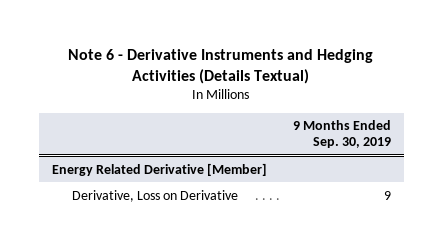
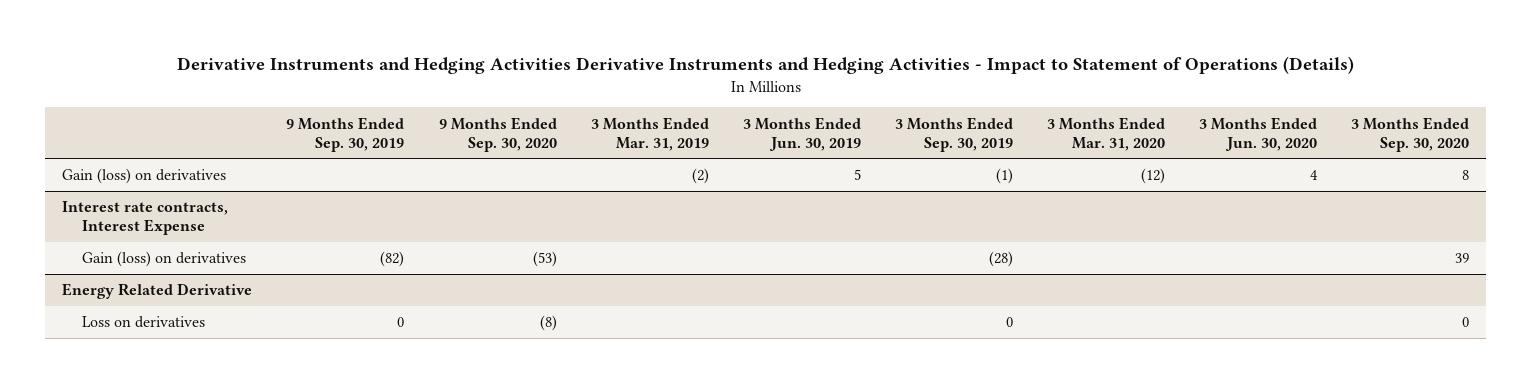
[68,48,374,84] Note 6 - Derivative Instruments and Hedging Activities (Details Textual) -> [176,56,1354,75] Derivative Instruments and Hedging Activities Derivative Instruments and Hedging Activities - Impact to Statement of Operations (Details)
none -> [438,116,557,152] 9 Months Ended Sep. 30, 2020
none -> [590,116,709,151] 3 Months Ended Mar. 31, 2019
none -> [742,116,861,151] 3 Months Ended Jun. 30, 2019
none -> [894,116,1013,152] 3 Months Ended Sep. 30, 2019
none -> [1047,116,1166,151] 3 Months Ended Mar. 31, 2020
none -> [1199,116,1318,151] 3 Months Ended Jun. 30, 2020
none -> [1351,116,1470,152] 3 Months Ended Sep. 30, 2020
none -> [62,168,227,185] Gain (loss) on derivatives
none -> [62,201,229,236] Interest rate contracts, Interest Expense
none -> [82,251,247,268] Gain (loss) on derivatives
[51,162,267,176] Energy Related Derivative [Member] -> [62,283,253,300] Energy Related Derivative
[71,189,238,202] Derivative, Loss on Derivative -> [82,316,206,329] Loss on derivatives
[383,190,391,200] 9 -> [397,317,405,328] 0

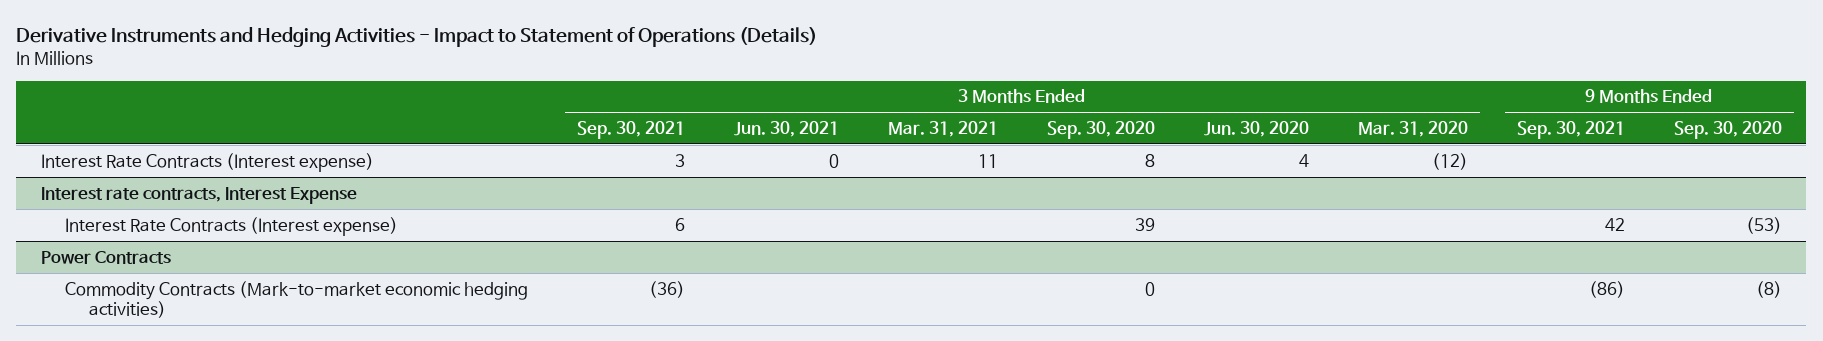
[176,56,1354,75] Derivative Instruments and Hedging Activities Derivative Instruments and Hedging Activities - Impact to Statement of Operations (Details) -> [16,26,818,47] Derivative Instruments and Hedging Activities - Impact to Statement of Operations (Details)
[286,116,405,152] 9 Months Ended Sep. 30, 2019 -> none
[590,116,709,151] 3 Months Ended Mar. 31, 2019 -> none
[742,116,861,151] 3 Months Ended Jun. 30, 2019 -> none
[894,116,1013,152] 3 Months Ended Sep. 30, 2019 -> none
none -> [576,120,685,139] Sep. 30, 2021
none -> [733,120,839,137] Jun. 30, 2021
none -> [887,120,998,137] Mar. 31, 2021
none -> [1516,120,1625,139] Sep. 30, 2021
[62,168,227,185] Gain (loss) on derivatives -> [40,152,374,172] Interest Rate Contracts (Interest expense)
[82,251,247,268] Gain (loss) on derivatives -> [64,216,398,236] Interest Rate Contracts (Interest expense)
[62,283,253,300] Energy Related Derivative -> [40,250,171,264] Power Contracts
[82,316,206,329] Loss on derivatives -> [64,280,528,319] Commodity Contracts (Mark-to-market economic hedging activities)

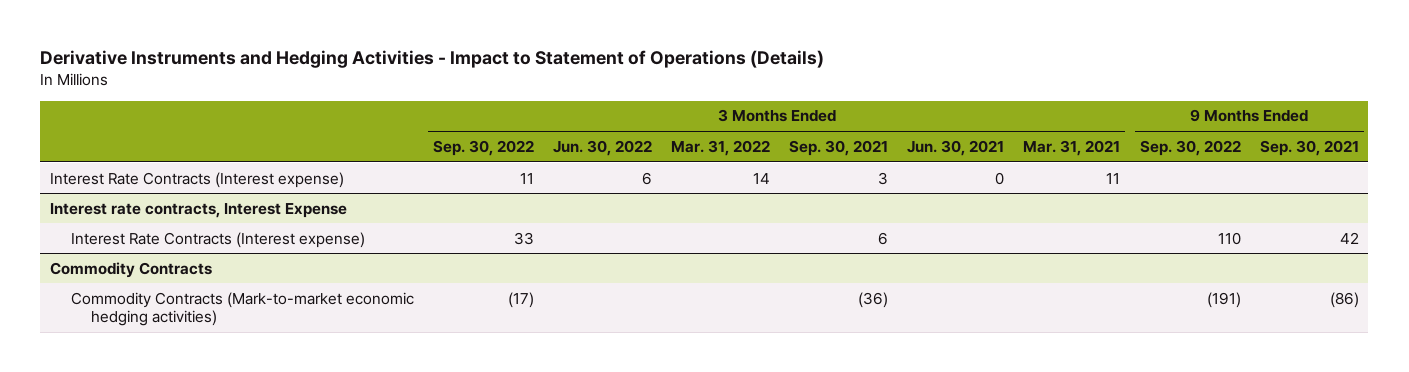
[1046,120,1155,139] Sep. 30, 2020 -> none
[1203,120,1309,137] Jun. 30, 2020 -> none
[1357,120,1468,137] Mar. 31, 2020 -> none
[1673,120,1782,139] Sep. 30, 2020 -> none
none -> [432,139,534,156] Sep. 30, 2022
none -> [552,139,652,156] Jun. 30, 2022
none -> [671,139,771,156] Mar. 31, 2022
none -> [1139,139,1241,156] Sep. 30, 2022
[40,250,171,264] Power Contracts -> [50,261,213,278] Commodity Contracts

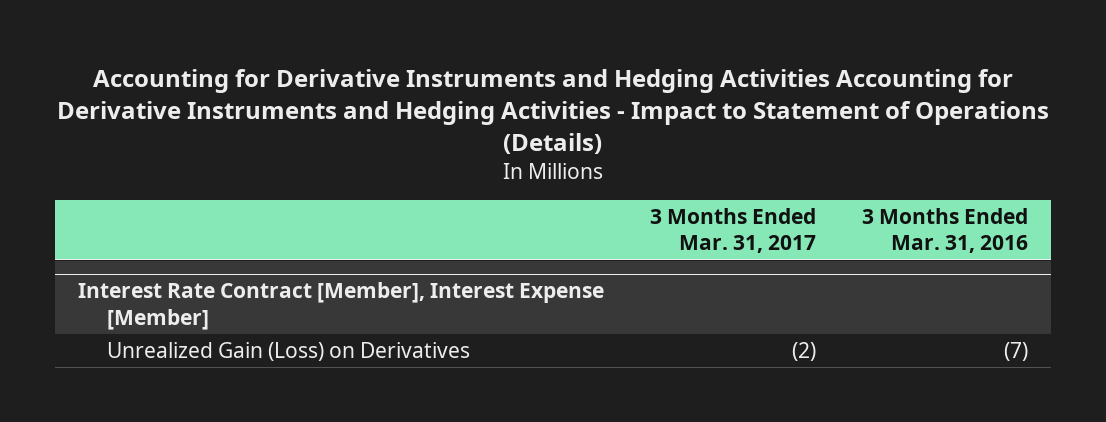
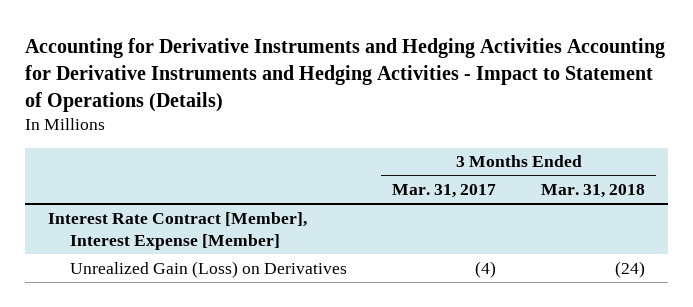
[862,208,1029,254] 3 Months Ended Mar. 31, 2016 -> none
none -> [541,184,646,199] Mar. 31, 2018
[791,342,816,362] (2) -> [475,260,497,278] (4)

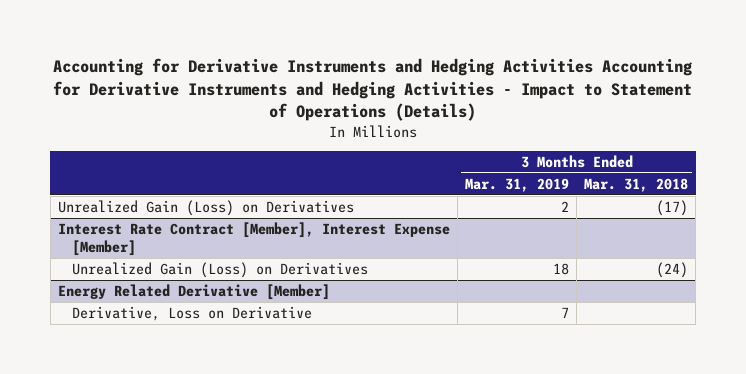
[392,184,497,199] Mar. 31, 2017 -> none
none -> [464,177,569,192] Mar. 31, 2019
none -> [57,200,354,217] Unrealized Gain (Loss) on Derivatives
none -> [57,284,330,301] Energy Related Derivative [Member]
none -> [71,306,312,322] Derivative, Loss on Derivative

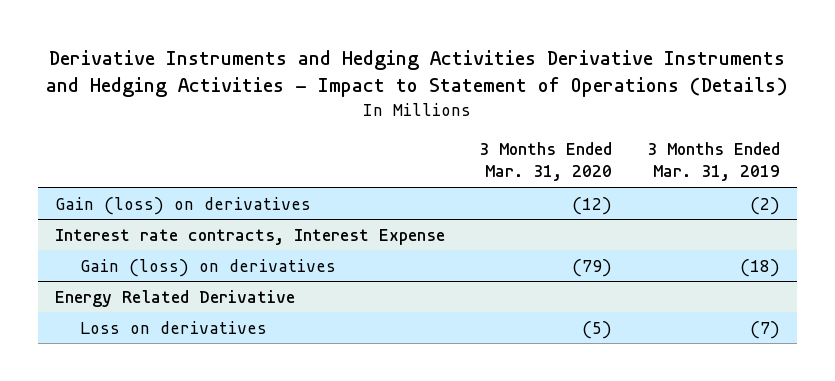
[52,58,692,122] Accounting for Derivative Instruments and Hedging Activities Accounting for Derivative Instruments and Hedging Activities - Impact to Statement of Operations (Details) -> [46,50,789,98] Derivative Instruments and Hedging Activities Derivative Instruments and Hedging Activities - Impact to Statement of Operations (Details)
[584,177,689,192] Mar. 31, 2018 -> none
none -> [479,142,613,182] 3 Months Ended Mar. 31, 2020
[57,200,354,217] Unrealized Gain (Loss) on Derivatives -> [55,196,312,215] Gain (loss) on derivatives
[560,201,569,213] 2 -> [749,196,780,215] (2)
[57,222,450,257] Interest Rate Contract [Member], Interest Expense [Member] -> [55,228,446,245] Interest rate contracts, Interest Expense
[71,262,368,279] Unrealized Gain (Loss) on Derivatives -> [80,258,337,277] Gain (loss) on derivatives
[552,263,569,276] 18 -> [739,258,780,277] (18)
[57,284,330,301] Energy Related Derivative [Member] -> [55,289,296,307] Energy Related Derivative
[71,306,312,322] Derivative, Loss on Derivative -> [80,320,268,334] Loss on derivatives
[560,307,569,319] 7 -> [749,320,780,339] (7)

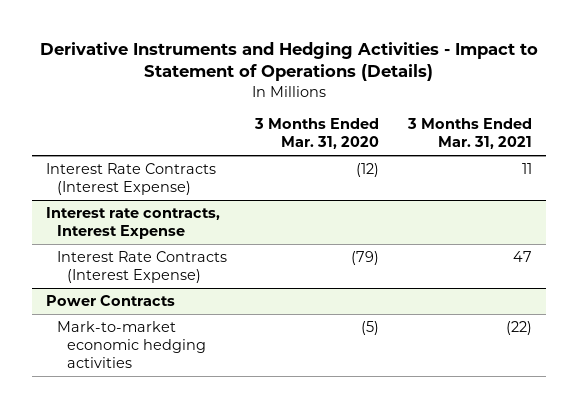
[46,50,789,98] Derivative Instruments and Hedging Activities Derivative Instruments and Hedging Activities - Impact to Statement of Operations (Details) -> [39,41,538,82] Derivative Instruments and Hedging Activities - Impact to Statement of Operations (Details)
[646,142,780,182] 3 Months Ended Mar. 31, 2019 -> none
none -> [406,118,532,150] 3 Months Ended Mar. 31, 2021
[55,196,312,215] Gain (loss) on derivatives -> [46,163,217,196] Interest Rate Contracts (Interest Expense)
[80,258,337,277] Gain (loss) on derivatives -> [56,251,227,284] Interest Rate Contracts (Interest Expense)
[55,289,296,307] Energy Related Derivative -> [46,295,176,307] Power Contracts
[80,320,268,334] Loss on derivatives -> [56,321,206,369] Mark-to-market economic hedging activities

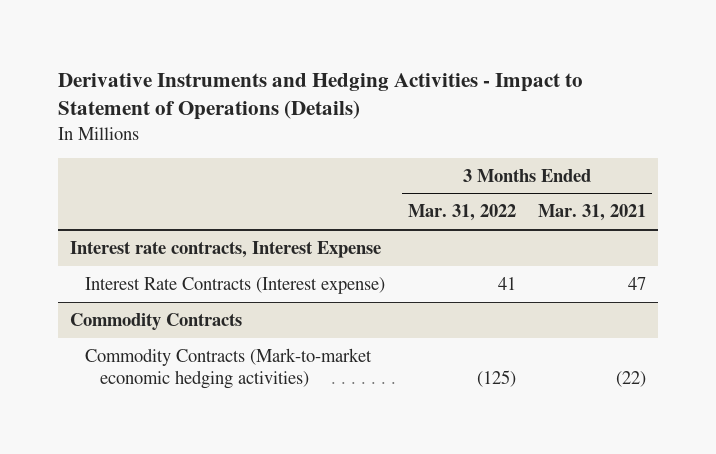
[254,118,380,150] 3 Months Ended Mar. 31, 2020 -> none
none -> [407,204,516,222] Mar. 31, 2022
[46,163,217,196] Interest Rate Contracts (Interest Expense) -> none
[56,251,227,284] Interest Rate Contracts (Interest Expense) -> [84,276,385,294] Interest Rate Contracts (Interest expense)
[46,295,176,307] Power Contracts -> [69,312,242,330] Commodity Contracts
[56,321,206,369] Mark-to-market economic hedging activities -> [84,347,372,390] Commodity Contracts (Mark-to-market economic hedging activities)

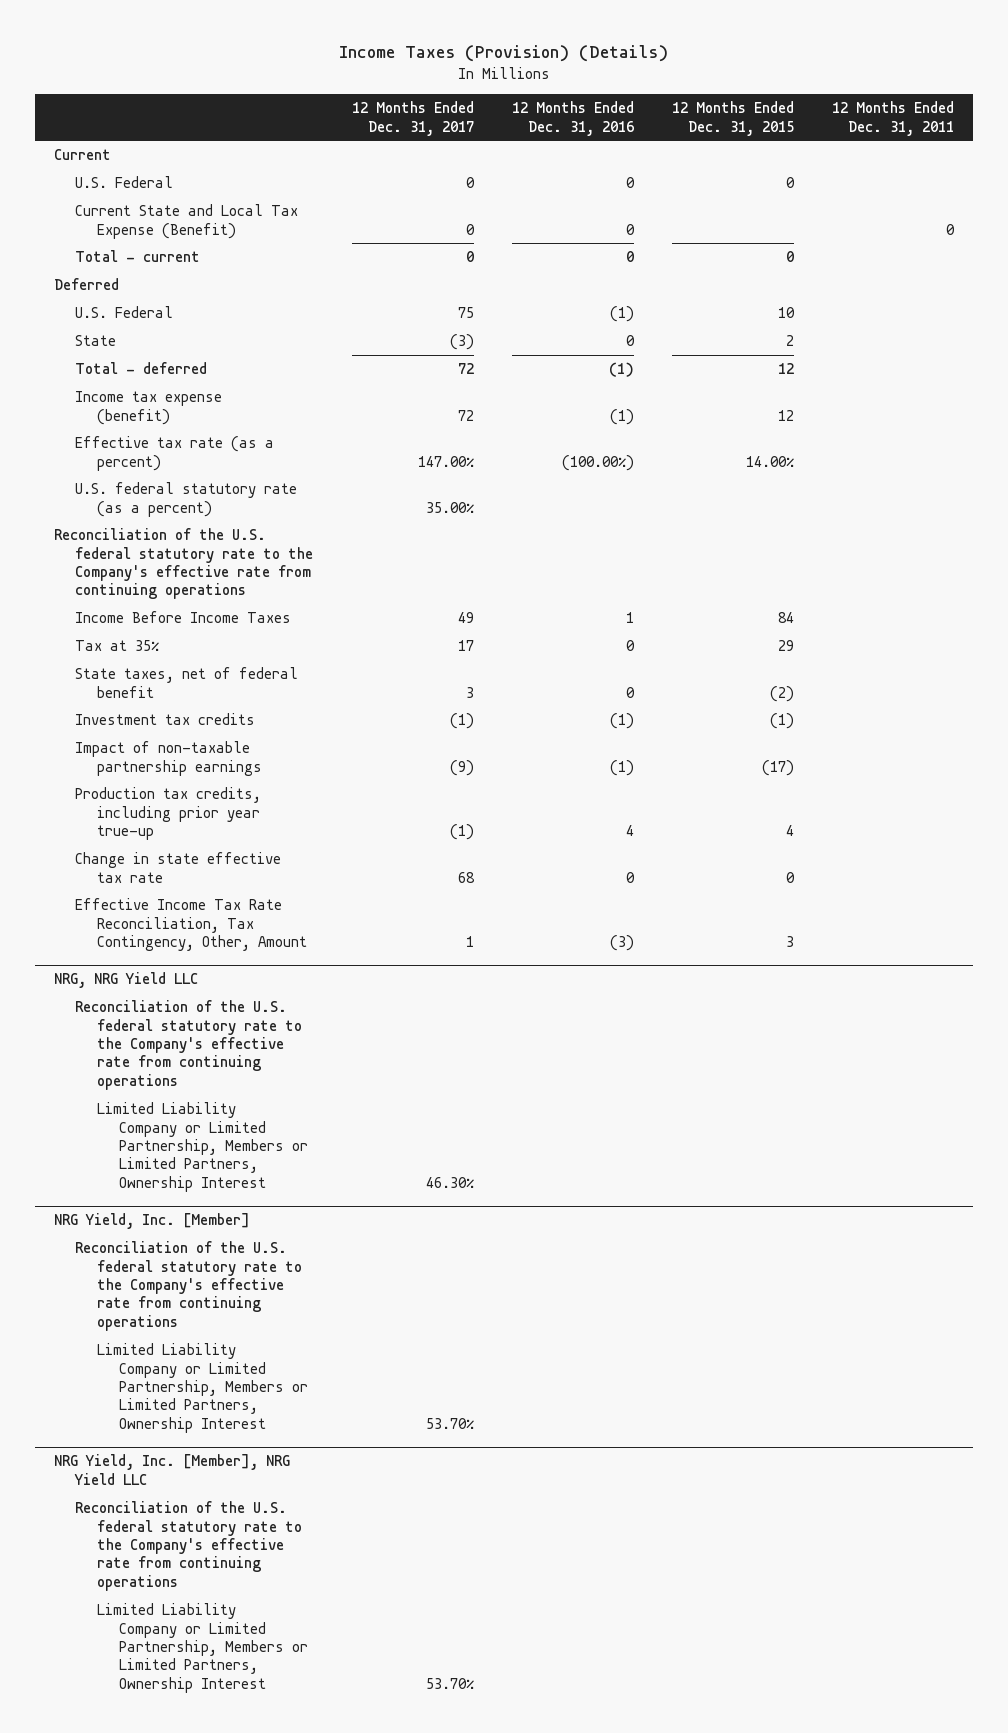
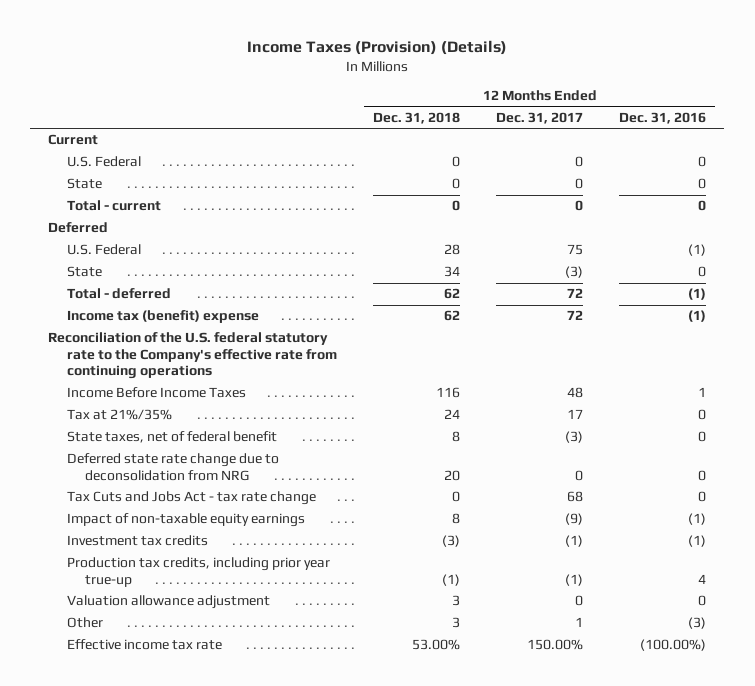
[671,101,794,136] 12 Months Ended Dec. 31, 2015 -> none
[832,101,955,136] 12 Months Ended Dec. 31, 2011 -> none
none -> [372,111,460,124] Dec. 31, 2018
[75,204,299,239] Current State and Local Tax Expense (Benefit) -> [66,178,102,190] State
[75,436,275,471] Effective tax rate (as a percent) -> none
[75,482,298,517] U.S. federal statutory rate (as a percent) -> none
[75,391,223,425] Income tax expense (benefit) -> [66,310,259,324] Income tax (benefit) expense
[457,612,474,624] 49 -> [567,387,584,399] 48
[75,640,160,652] Tax at 35% -> [66,409,172,421] Tax at 21%/35%
[465,686,474,698] 3 -> [565,431,584,444] (3)
none -> [66,453,279,481] Deferred state rate change due to deconsolidation from NRG
none -> [66,491,316,506] Tax Cuts and Jobs Act - tax rate change
none -> [66,513,305,528] Impact of non-taxable equity earnings
[75,741,263,776] Impact of non-taxable partnership earnings -> none
[75,852,282,883] Change in state effective tax rate -> none
[53,972,198,989] NRG, NRG Yield LLC -> none
[75,1000,303,1090] Reconciliation of the U.S. federal statutory rate to the Company's effective rate from continuing operations -> none
[97,1102,309,1192] Limited Liability Company or Limited Partnership, Members or Limited Partners, Ownership Interest -> none
[53,1213,250,1230] NRG Yield, Inc. [Member] -> none
[75,1241,303,1331] Reconciliation of the U.S. federal statutory rate to the Company's effective rate from continuing operations -> none
[97,1343,309,1433] Limited Liability Company or Limited Partnership, Members or Limited Partners, Ownership Interest -> none
[53,1454,290,1485] NRG Yield, Inc. [Member], NRG Yield LLC -> none
[75,1501,303,1591] Reconciliation of the U.S. federal statutory rate to the Company's effective rate from continuing operations -> none
[97,1603,309,1693] Limited Liability Company or Limited Partnership, Members or Limited Partners, Ownership Interest -> none
none -> [66,595,270,610] Valuation allowance adjustment
[75,898,308,952] Effective Income Tax Rate Reconciliation, Tax Contingency, Other, Amount -> [66,617,103,629] Other
none -> [66,639,222,651] Effective income tax rate

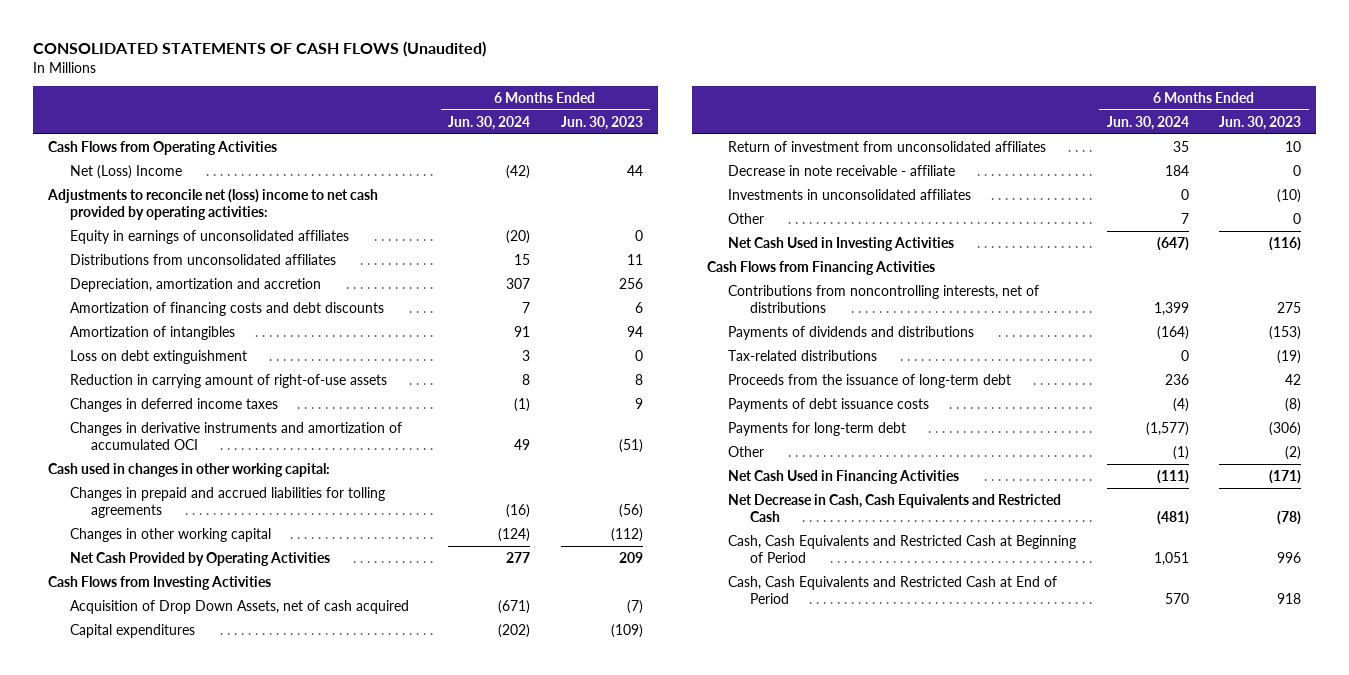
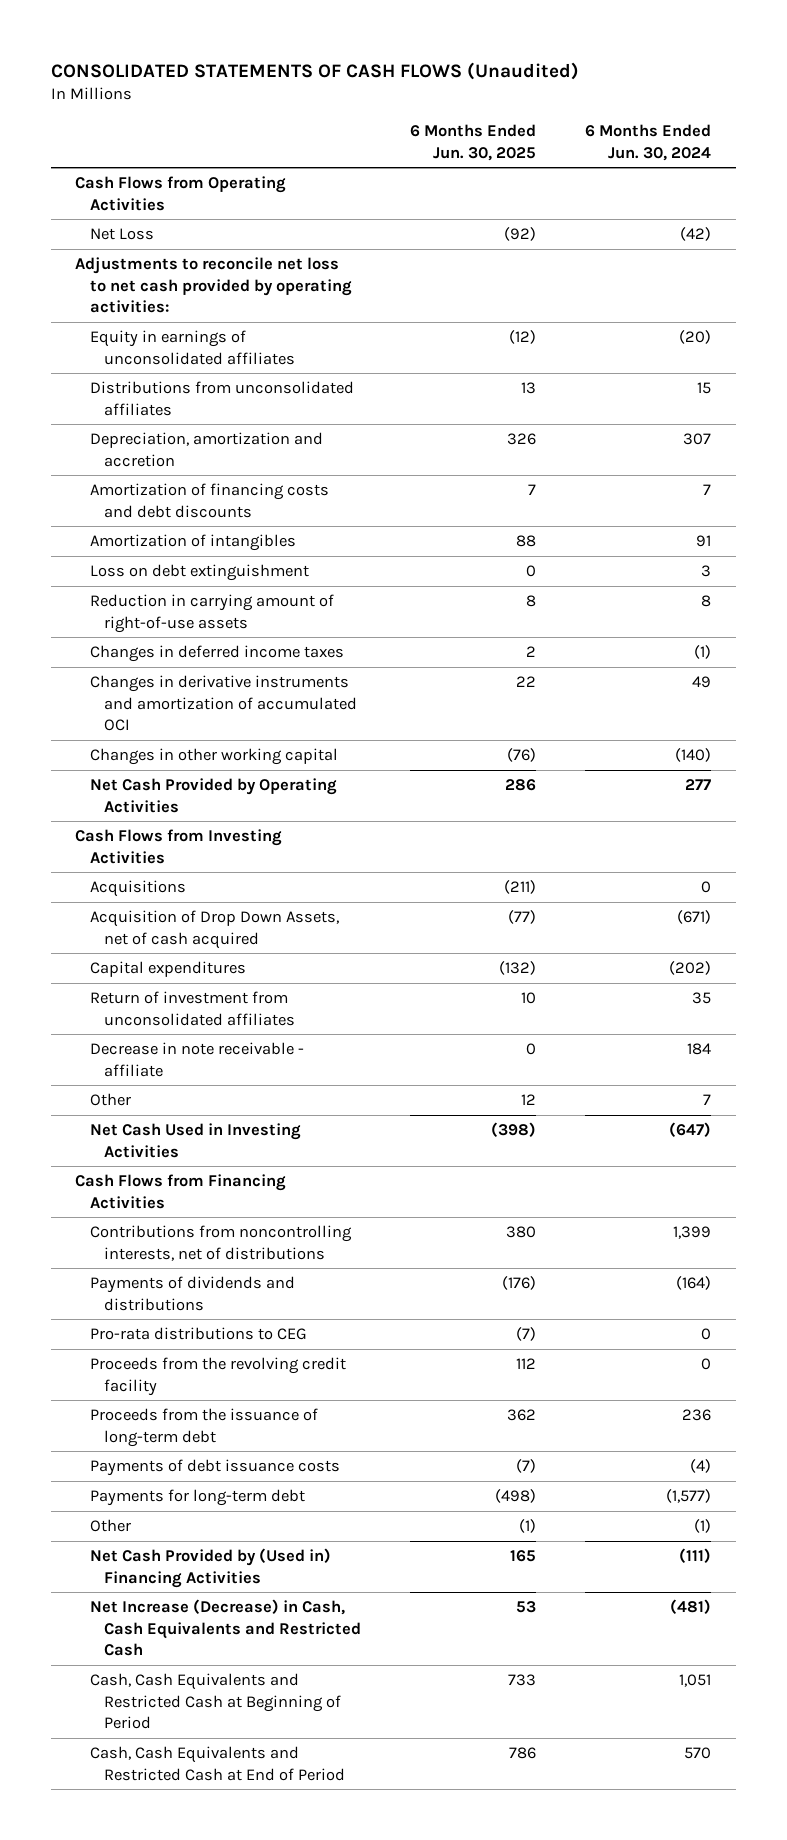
[560,115,643,130] Jun. 30, 2023 -> none
none -> [410,123,537,161] 6 Months Ended Jun. 30, 2025
[69,164,182,179] Net (Loss) Income -> [89,228,154,241] Net Loss
[47,188,379,220] Adjustments to reconcile net (loss) income to net cash provided by operating activities: -> [75,257,352,314] Adjustments to reconcile net loss to net cash provided by operating activities:
[48,462,331,477] Cash used in changes in other working capital: -> none
[69,486,385,518] Changes in prepaid and accrued liabilities for tolling agreements -> none
[498,527,531,542] (124) -> [675,748,712,763] (140)
none -> [89,880,186,898] Acquisitions
[728,188,972,200] Investments in unconsolidated affiliates -> none
[728,349,878,361] Tax-related distributions -> none
none -> [89,1327,307,1341] Pro-rata distributions to CEG
none -> [89,1357,346,1396] Proceeds from the revolving credit facility
[728,469,960,484] Net Cash Used in Financing Activities -> [89,1548,331,1588] Net Cash Provided by (Used in) Financing Activities
[728,493,1062,522] Net Decrease in Cash, Cash Equivalents and Restricted Cash -> [89,1599,361,1657] Net Increase (Decrease) in Cash, Cash Equivalents and Restricted Cash

